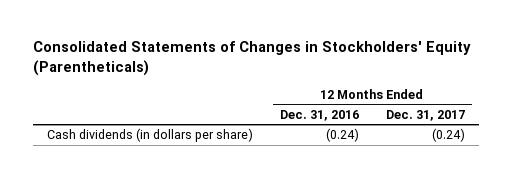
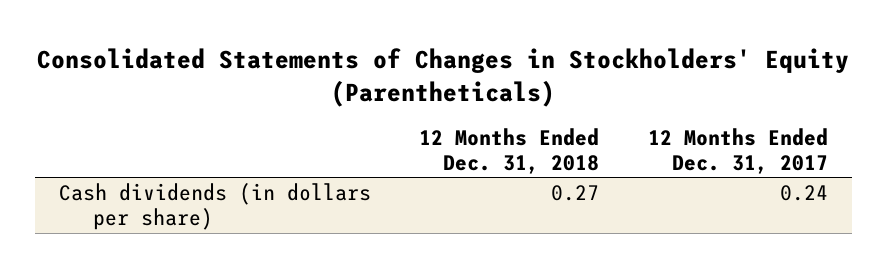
[279,109,359,121] Dec. 31, 2016 -> none
none -> [419,127,600,174] 12 Months Ended Dec. 31, 2018
[431,128,465,143] (0.24) -> [779,185,828,202] 0.24

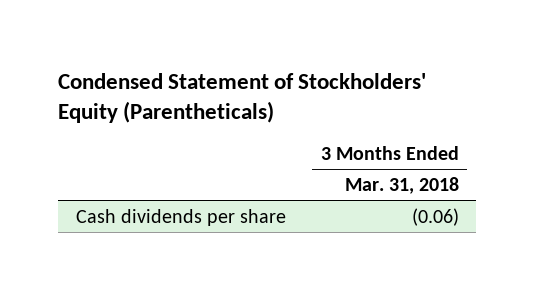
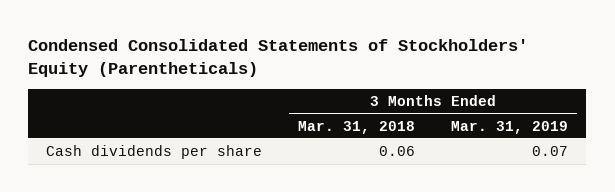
[58,72,427,124] Condensed Statement of Stockholders' Equity (Parentheticals) -> [28,39,529,78] Condensed Consolidated Statements of Stockholders' Equity (Parentheticals)
none -> [451,120,569,134] Mar. 31, 2019
[411,207,459,226] (0.06) -> [379,146,416,157] 0.06

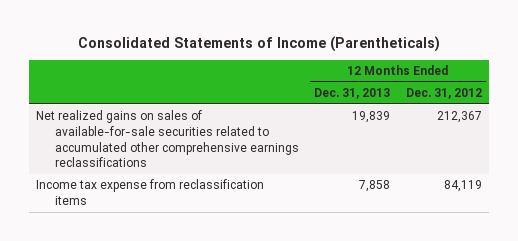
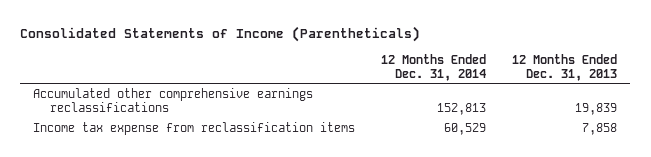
[405,88,482,100] Dec. 31, 2012 -> none
none -> [381,53,487,81] 12 Months Ended Dec. 31, 2014
[36,110,299,168] Net realized gains on sales of available-for-sale securities related to accumulated other comprehensive earnings reclassifications -> [33,87,314,112] Accumulated other comprehensive earnings reclassifications

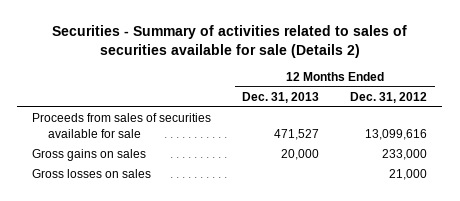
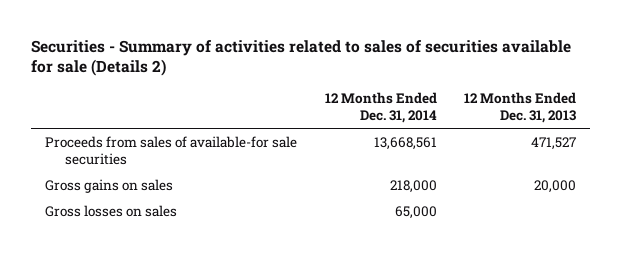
[350,91,428,103] Dec. 31, 2012 -> none
none -> [324,91,437,124] 12 Months Ended Dec. 31, 2014
[32,113,212,138] Proceeds from sales of securities available for sale -> [44,135,297,165] Proceeds from sales of available-for sale securities

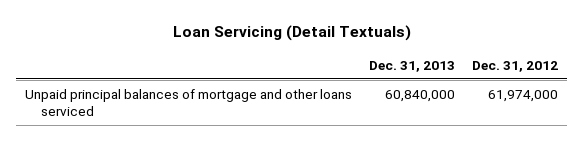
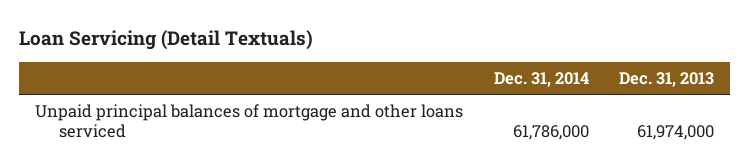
[472,60,559,72] Dec. 31, 2012 -> none
none -> [493,72,589,88] Dec. 31, 2014
[385,89,456,102] 60,840,000 -> [637,124,715,140] 61,974,000

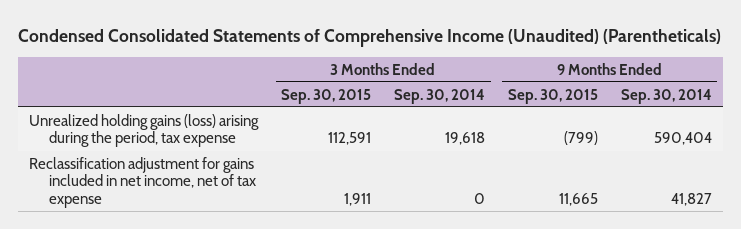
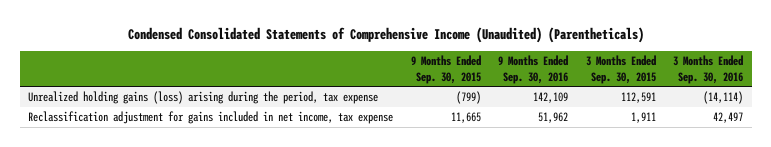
[394,88,486,104] Sep. 30, 2014 -> none
[620,88,712,104] Sep. 30, 2014 -> none
none -> [498,55,569,84] 9 Months Ended Sep. 30, 2016
none -> [672,55,743,84] 3 Months Ended Sep. 30, 2016
[29,156,257,208] Reclassification adjustment for gains included in net income, net of tax expense -> [28,111,394,125] Reclassification adjustment for gains included in net income, tax expense

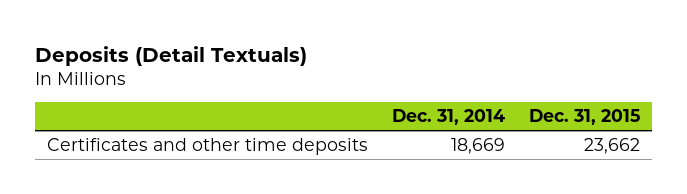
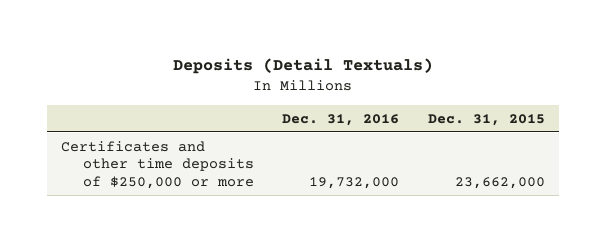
[392,109,506,126] Dec. 31, 2014 -> none
none -> [282,113,400,126] Dec. 31, 2016
[47,137,369,155] Certificates and other time deposits -> [61,140,254,189] Certificates and other time deposits of $250,000 or more
[584,137,641,154] 23,662 -> [454,176,545,189] 23,662,000

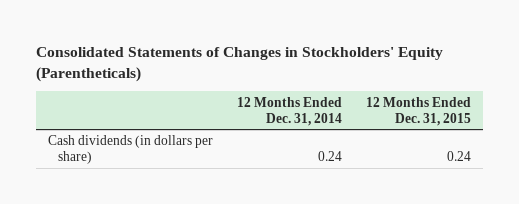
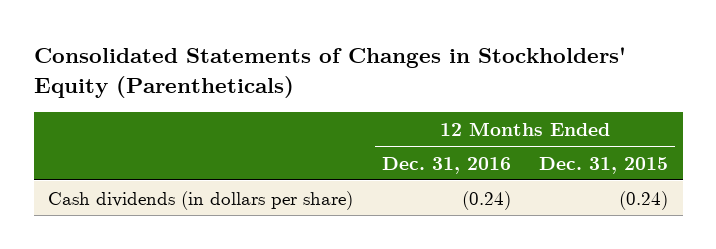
[236,96,342,126] 12 Months Ended Dec. 31, 2014 -> none
none -> [381,156,511,174] Dec. 31, 2016
[446,151,471,162] 0.24 -> [619,190,669,210] (0.24)

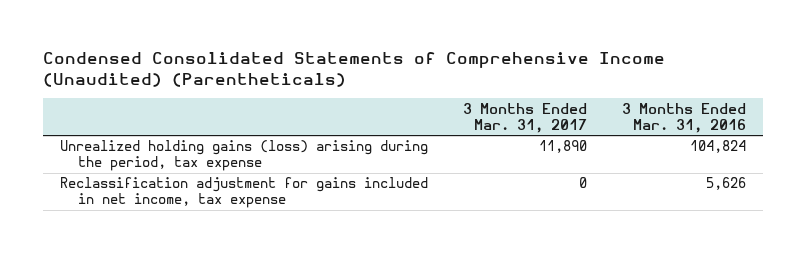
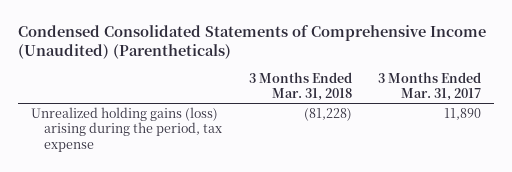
[621,102,746,133] 3 Months Ended Mar. 31, 2016 -> none
none -> [248,71,352,102] 3 Months Ended Mar. 31, 2018
[60,177,429,209] Reclassification adjustment for gains included in net income, tax expense -> none

